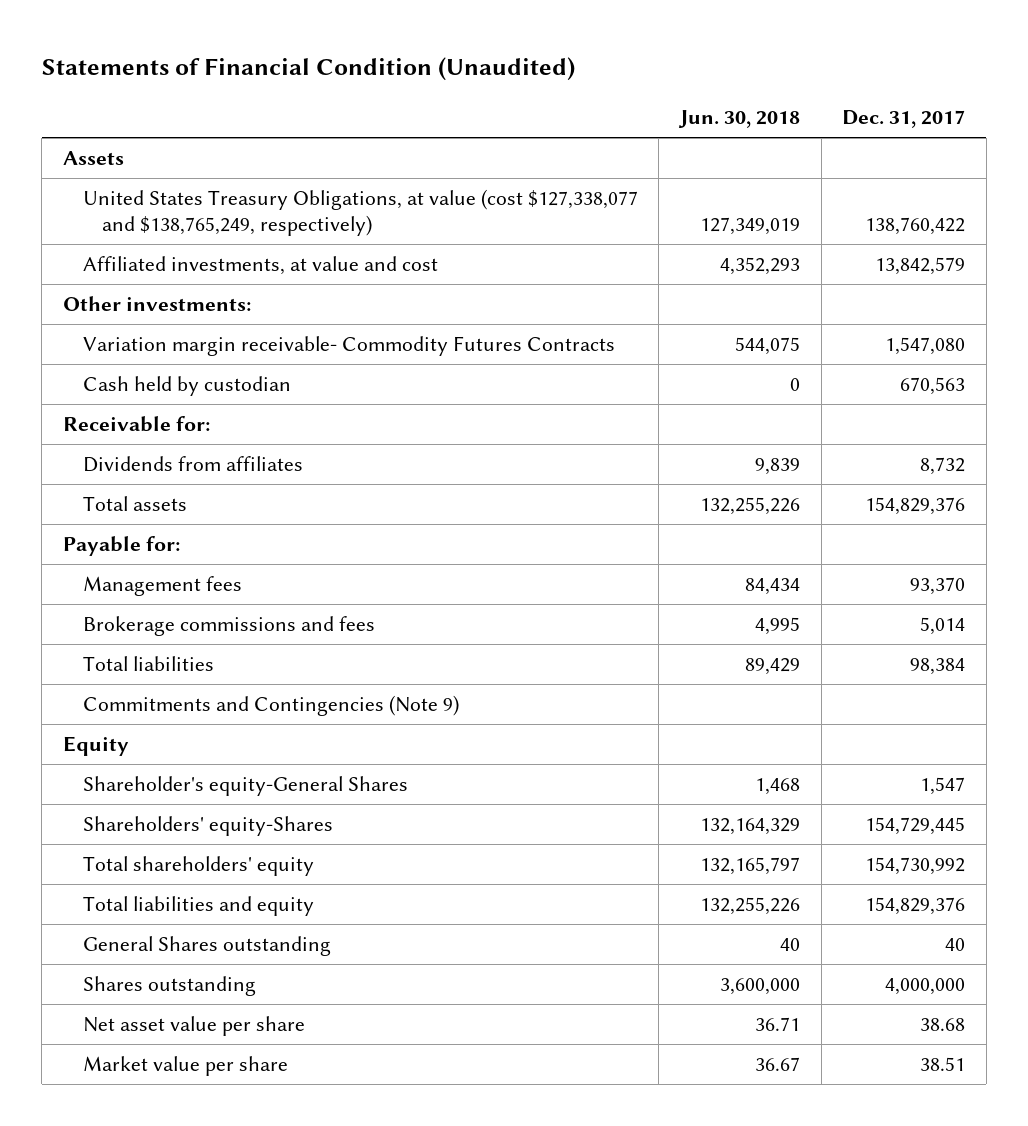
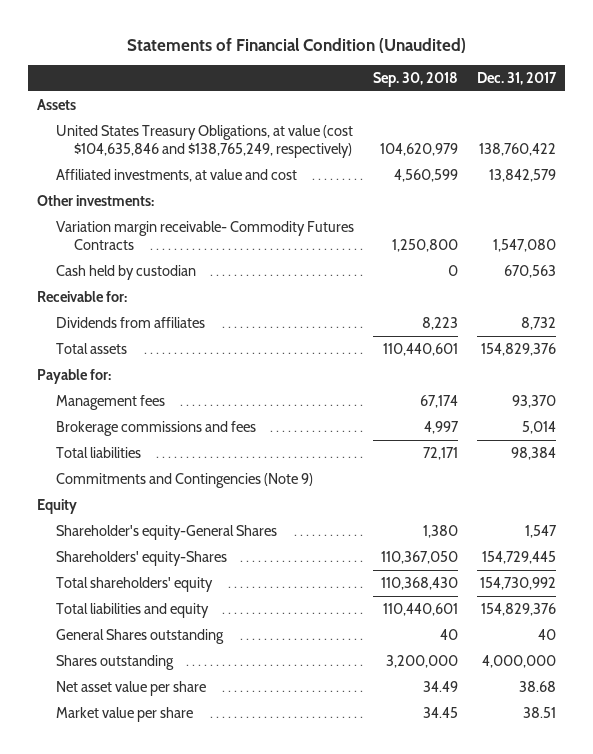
[677,110,800,129] Jun. 30, 2018 -> none
none -> [372,72,458,88] Sep. 30, 2018
[82,189,638,236] United States Treasury Obligations, at value (cost $127,338,077 and $138,765,249, respectively) -> [55,124,353,158] United States Treasury Obligations, at value (cost $104,635,846 and $138,765,249, respectively)

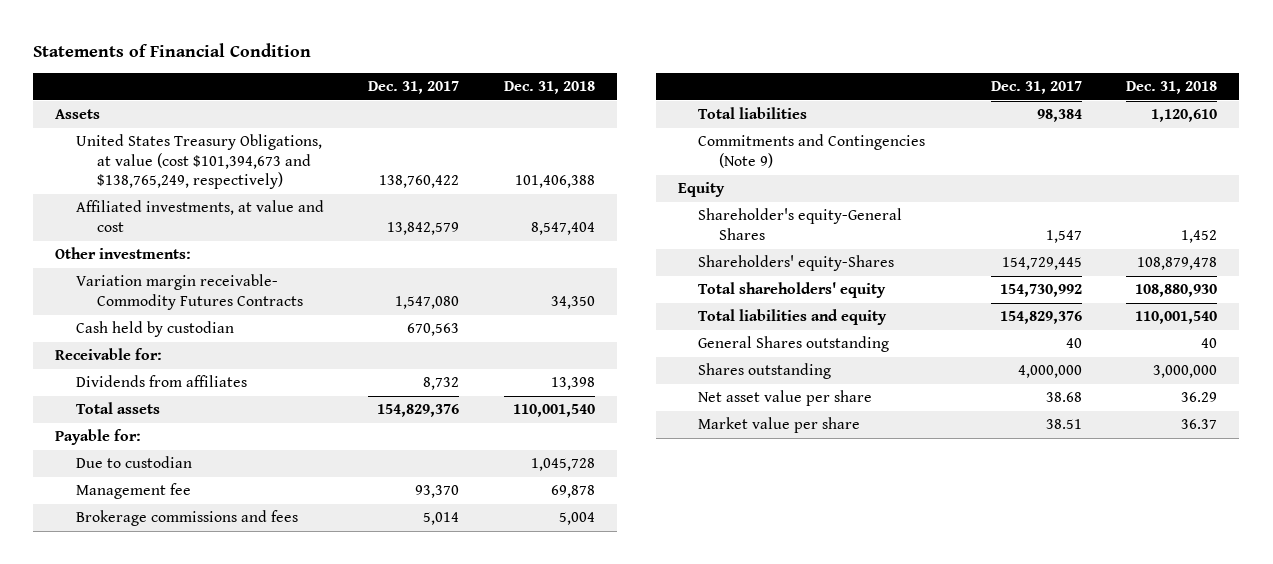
[126,37,466,53] Statements of Financial Condition (Unaudited) -> [33,43,312,58] Statements of Financial Condition
[372,72,458,88] Sep. 30, 2018 -> none
none -> [503,81,595,95] Dec. 31, 2018
[55,124,353,158] United States Treasury Obligations, at value (cost $104,635,846 and $138,765,249, respectively) -> [75,134,322,190] United States Treasury Obligations, at value (cost $101,394,673 and $138,765,249, respectively)
none -> [75,456,192,469] Due to custodian
[55,394,165,410] Management fees -> [75,483,191,500] Management fee

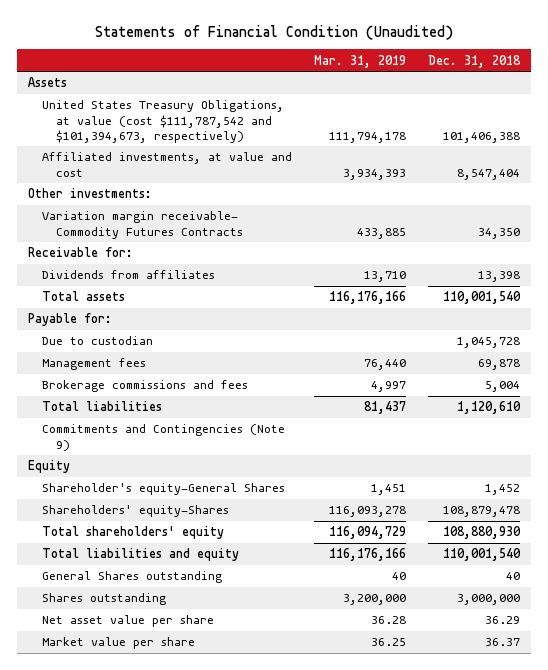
[33,43,312,58] Statements of Financial Condition -> [95,24,454,40] Statements of Financial Condition (Unaudited)
[368,81,460,95] Dec. 31, 2017 -> none
none -> [313,54,406,68] Mar. 31, 2019
[75,134,322,190] United States Treasury Obligations, at value (cost $101,394,673 and $138,765,249, respectively) -> [41,100,284,143] United States Treasury Obligations, at value (cost $111,787,542 and $101,394,673, respectively)
[75,321,234,338] Cash held by custodian -> none
[75,483,191,500] Management fee -> [41,358,146,371] Management fees

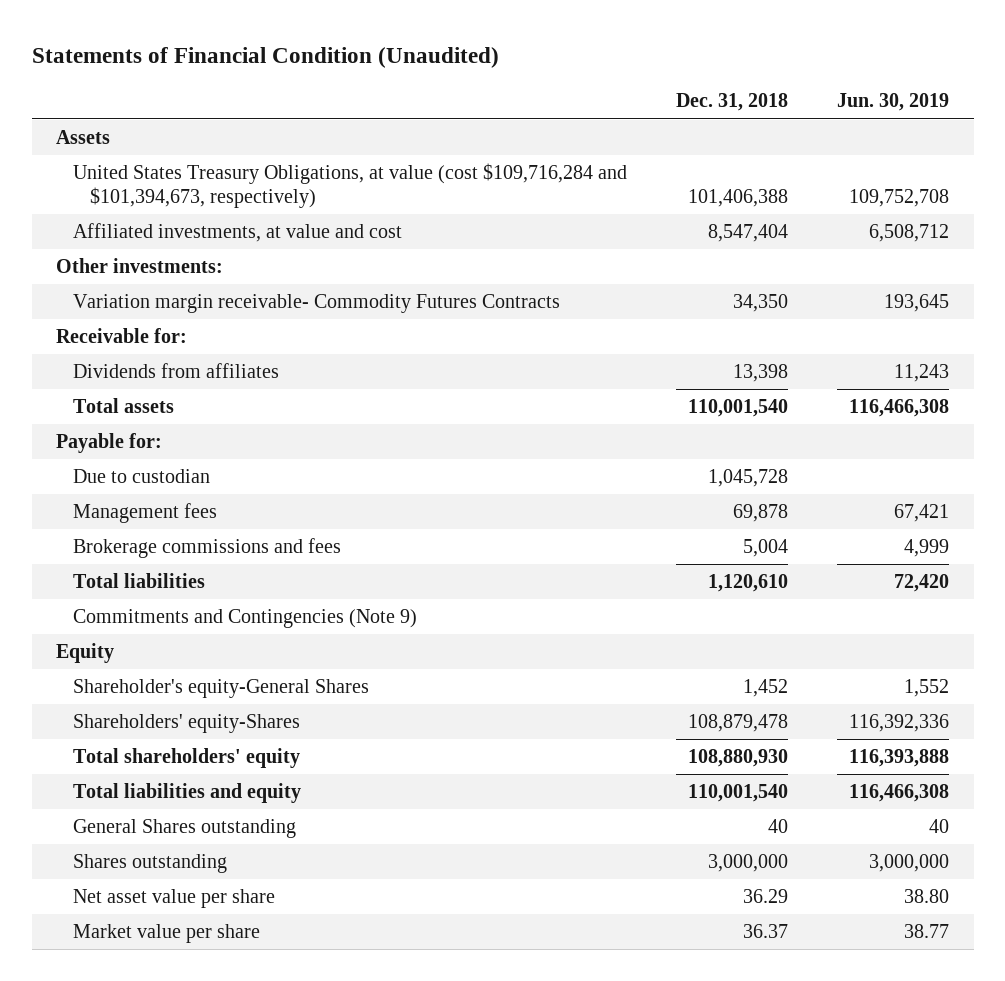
[313,54,406,68] Mar. 31, 2019 -> none
none -> [837,93,950,112] Jun. 30, 2019
[41,100,284,143] United States Treasury Obligations, at value (cost $111,787,542 and $101,394,673, respectively) -> [73,163,628,208] United States Treasury Obligations, at value (cost $109,716,284 and $101,394,673, respectively)

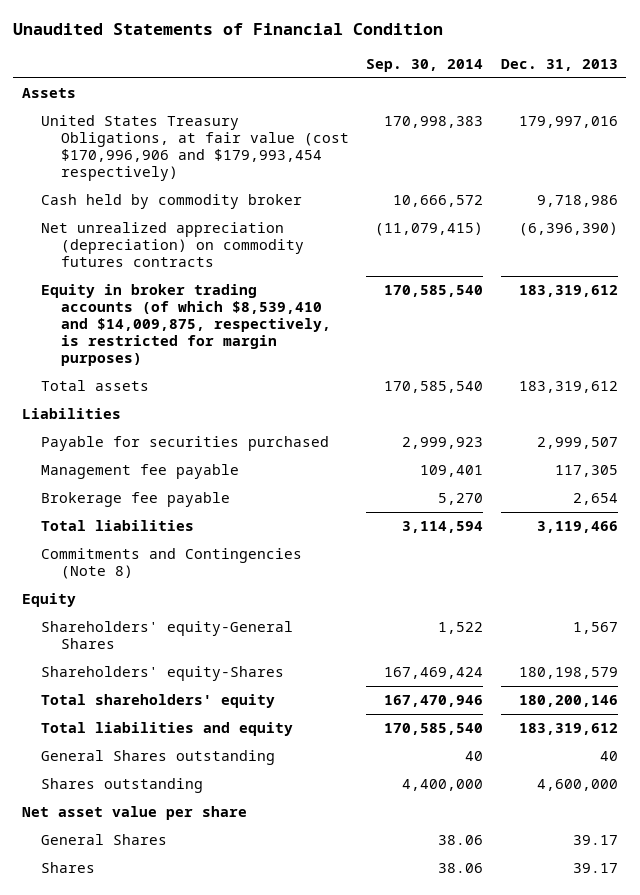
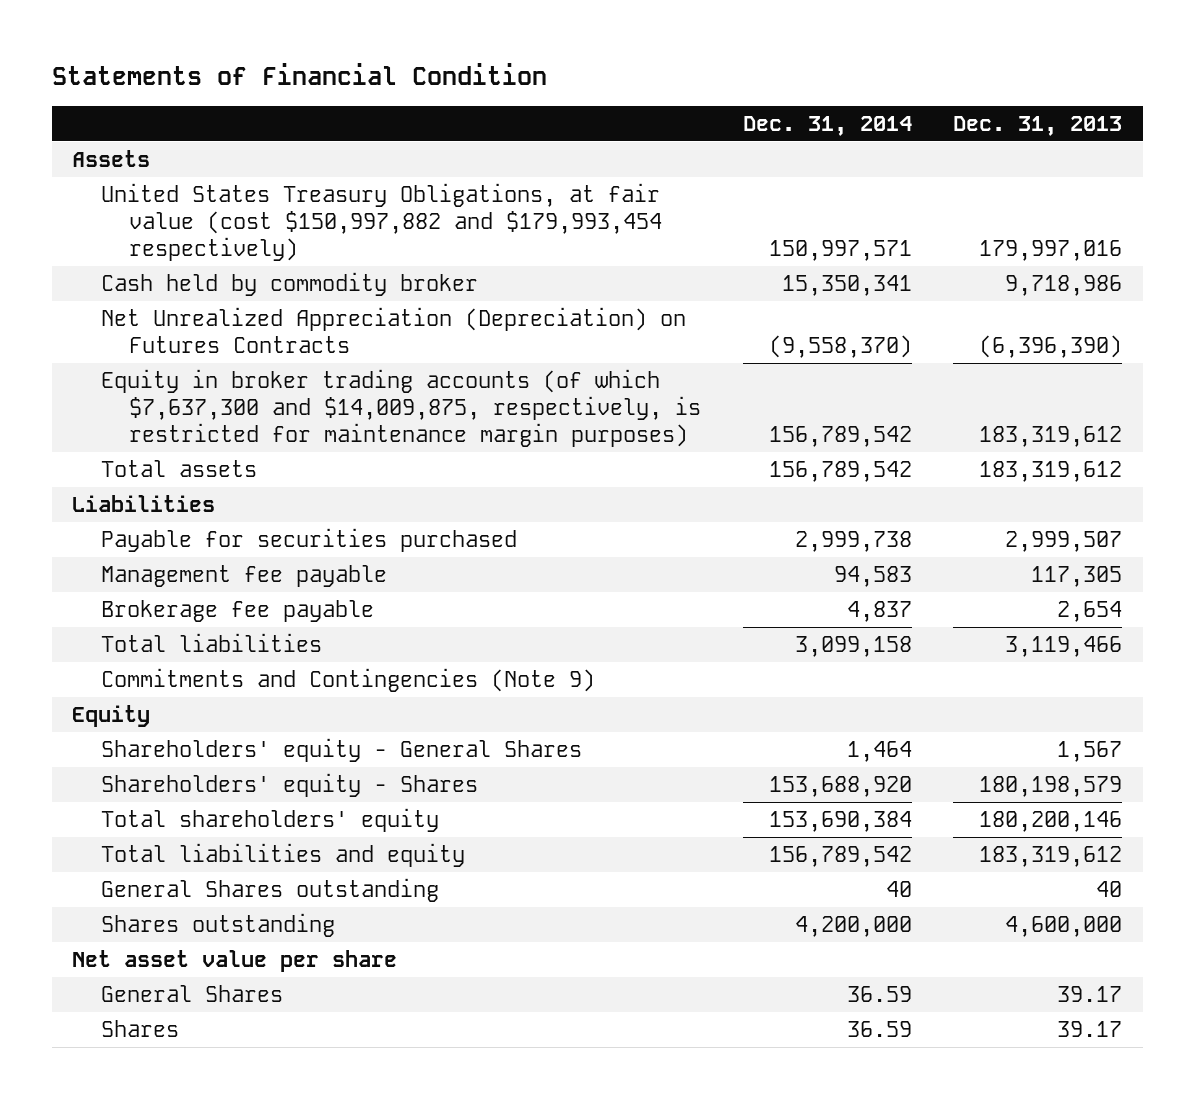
[13,23,444,36] Unaudited Statements of Financial Condition -> [51,62,547,85] Statements of Financial Condition
[366,58,484,72] Sep. 30, 2014 -> none
none -> [742,115,912,136] Dec. 31, 2014
[41,115,349,181] United States Treasury Obligations, at fair value (cost $170,996,906 and $179,993,454 respectively) -> [100,182,663,262] United States Treasury Obligations, at fair value (cost $150,997,882 and $179,993,454 respectively)
[41,222,304,267] Net unrealized appreciation (depreciation) on commodity futures contracts -> [100,306,686,353] Net Unrealized Appreciation (Depreciation) on Futures Contracts
[41,284,331,366] Equity in broker trading accounts (of which $8,539,410 and $14,009,875, respectively, is restricted for margin purposes) -> [100,368,702,448] Equity in broker trading accounts (of which $7,637,300 and $14,009,875, respectively, is restricted for maintenance margin purposes)
[41,548,303,580] Commitments and Contingencies (Note 8) -> [100,667,595,692] Commitments and Contingencies (Note 9)
[41,621,294,650] Shareholders' equity-General Shares -> [100,737,582,762] Shareholders' equity - General Shares
[41,666,285,682] Shareholders' equity-Shares -> [100,772,478,797] Shareholders' equity - Shares

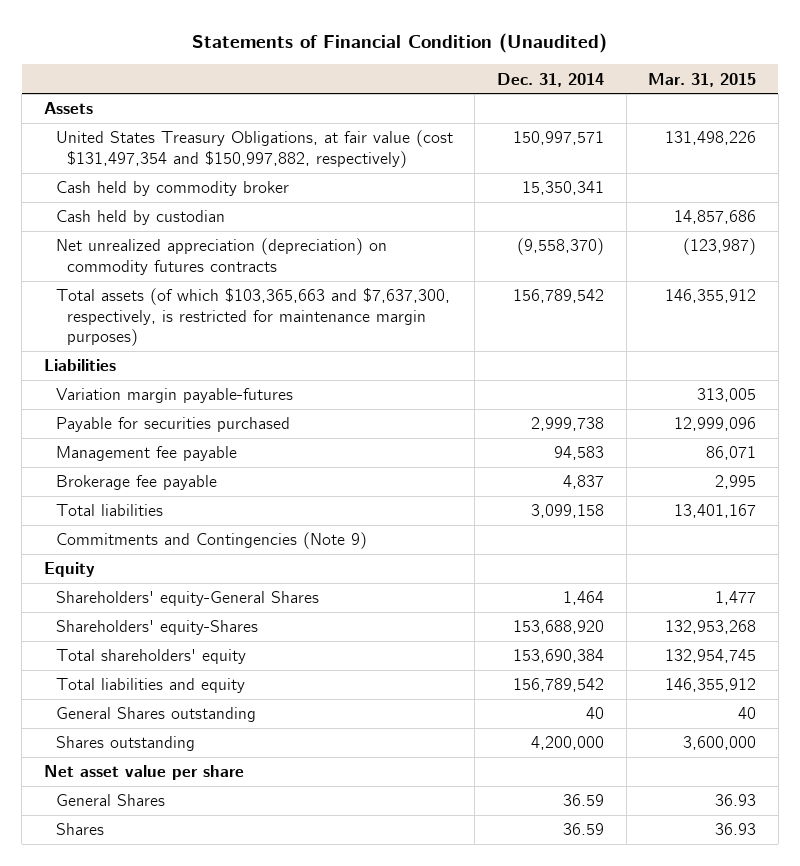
[51,62,547,85] Statements of Financial Condition -> [191,32,607,53] Statements of Financial Condition (Unaudited)
[953,115,1123,136] Dec. 31, 2013 -> none
none -> [648,72,757,87] Mar. 31, 2015
[100,182,663,262] United States Treasury Obligations, at fair value (cost $150,997,882 and $179,993,454 respectively) -> [55,130,453,168] United States Treasury Obligations, at fair value (cost $131,497,354 and $150,997,882, respectively)
[100,368,702,448] Equity in broker trading accounts (of which $7,637,300 and $14,009,875, respectively, is restricted for maintenance margin purposes) -> none
none -> [55,210,225,226] Cash held by custodian
[100,306,686,353] Net Unrealized Appreciation (Depreciation) on Futures Contracts -> [55,238,387,275] Net unrealized appreciation (depreciation) on commodity futures contracts
[100,459,257,477] Total assets -> [55,288,450,347] Total assets (of which $103,365,663 and $7,637,300, respectively, is restricted for maintenance margin purposes)
none -> [55,388,293,404] Variation margin payable-futures
[100,737,582,762] Shareholders' equity - General Shares -> [55,591,319,607] Shareholders' equity-General Shares
[100,772,478,797] Shareholders' equity - Shares -> [55,620,258,636] Shareholders' equity-Shares

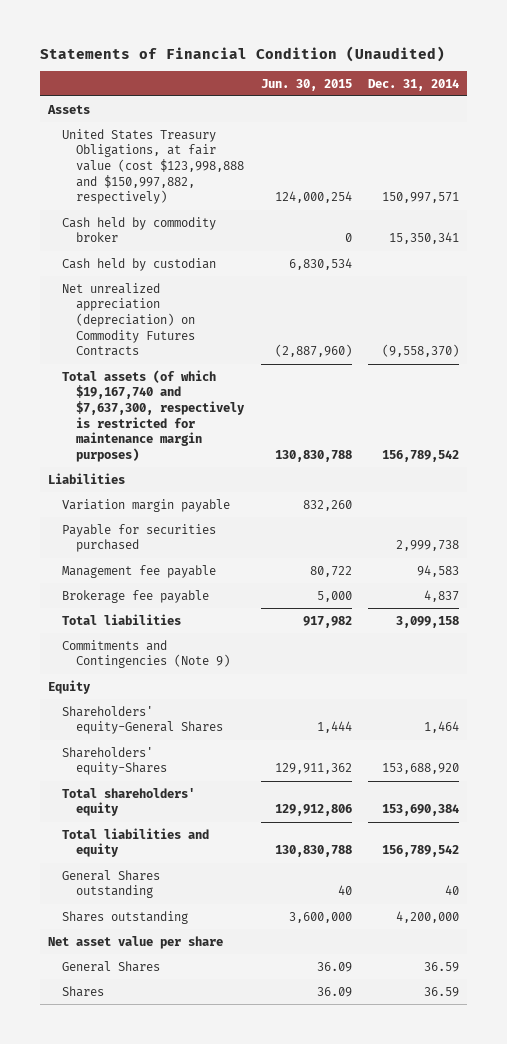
[648,72,757,87] Mar. 31, 2015 -> none
none -> [260,78,352,91] Jun. 30, 2015
[55,130,453,168] United States Treasury Obligations, at fair value (cost $131,497,354 and $150,997,882, respectively) -> [62,128,245,205] United States Treasury Obligations, at fair value (cost $123,998,888 and $150,997,882, respectively)
[55,238,387,275] Net unrealized appreciation (depreciation) on commodity futures contracts -> [62,282,196,357] Net unrealized appreciation (depreciation) on Commodity Futures Contracts
[55,288,450,347] Total assets (of which $103,365,663 and $7,637,300, respectively, is restricted for maintenance margin purposes) -> [62,369,246,462] Total assets (of which $19,167,740 and $7,637,300, respectively is restricted for maintenance margin purposes)
[55,388,293,404] Variation margin payable-futures -> [62,498,231,512] Variation margin payable

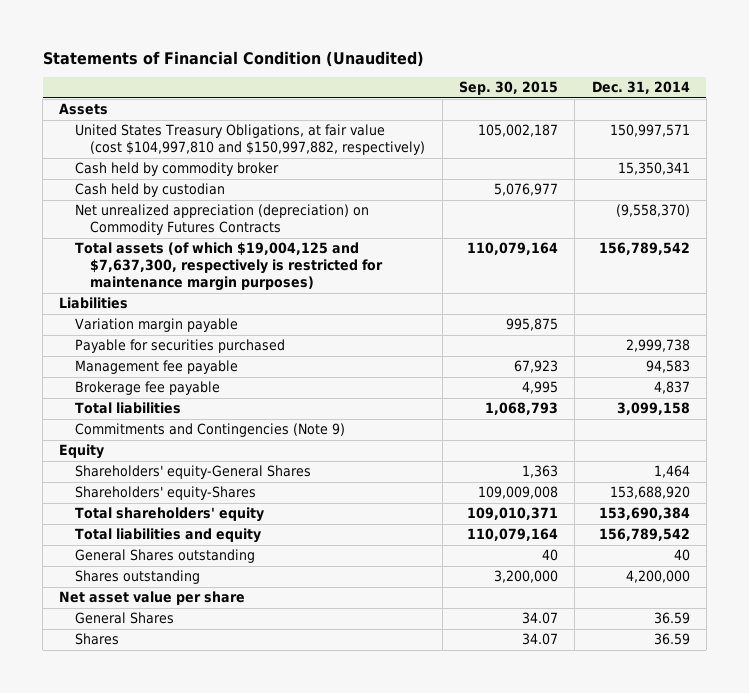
[260,78,352,91] Jun. 30, 2015 -> none
none -> [458,81,558,96] Sep. 30, 2015
[62,128,245,205] United States Treasury Obligations, at fair value (cost $123,998,888 and $150,997,882, respectively) -> [74,124,426,156] United States Treasury Obligations, at fair value (cost $104,997,810 and $150,997,882, respectively)
[62,369,246,462] Total assets (of which $19,167,740 and $7,637,300, respectively is restricted for maintenance margin purposes) -> [74,242,384,292] Total assets (of which $19,004,125 and $7,637,300, respectively is restricted for maintenance margin purposes)

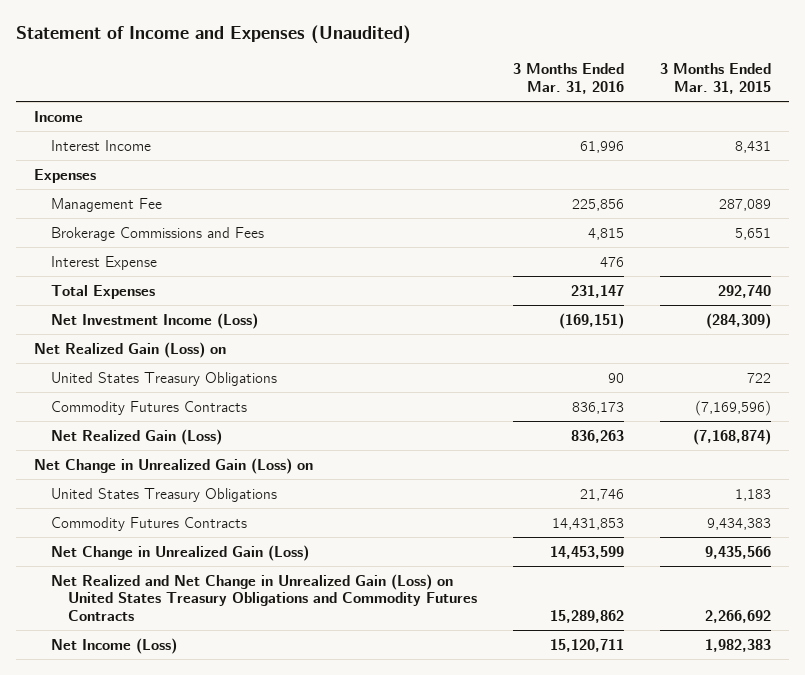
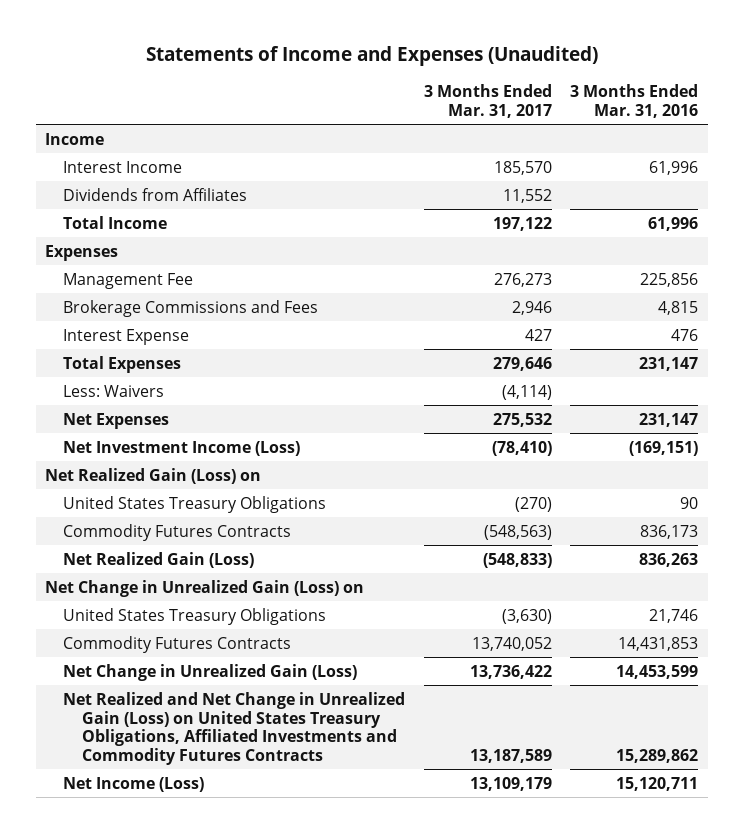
[15,25,411,45] Statement of Income and Expenses (Unaudited) -> [145,46,598,67] Statements of Income and Expenses (Unaudited)
[660,63,772,94] 3 Months Ended Mar. 31, 2015 -> none
none -> [423,84,552,118] 3 Months Ended Mar. 31, 2017
none -> [63,187,248,201] Dividends from Affiliates
none -> [63,215,168,229] Total Income
none -> [63,384,165,397] Less: Waivers
none -> [63,412,170,429] Net Expenses
[50,573,477,621] Net Realized and Net Change in Unrealized Gain (Loss) on United States Treasury Obligations and Commodity Futures Contracts -> [63,691,406,765] Net Realized and Net Change in Unrealized Gain (Loss) on United States Treasury Obligations, Affiliated Investments and Commodity Futures Contracts

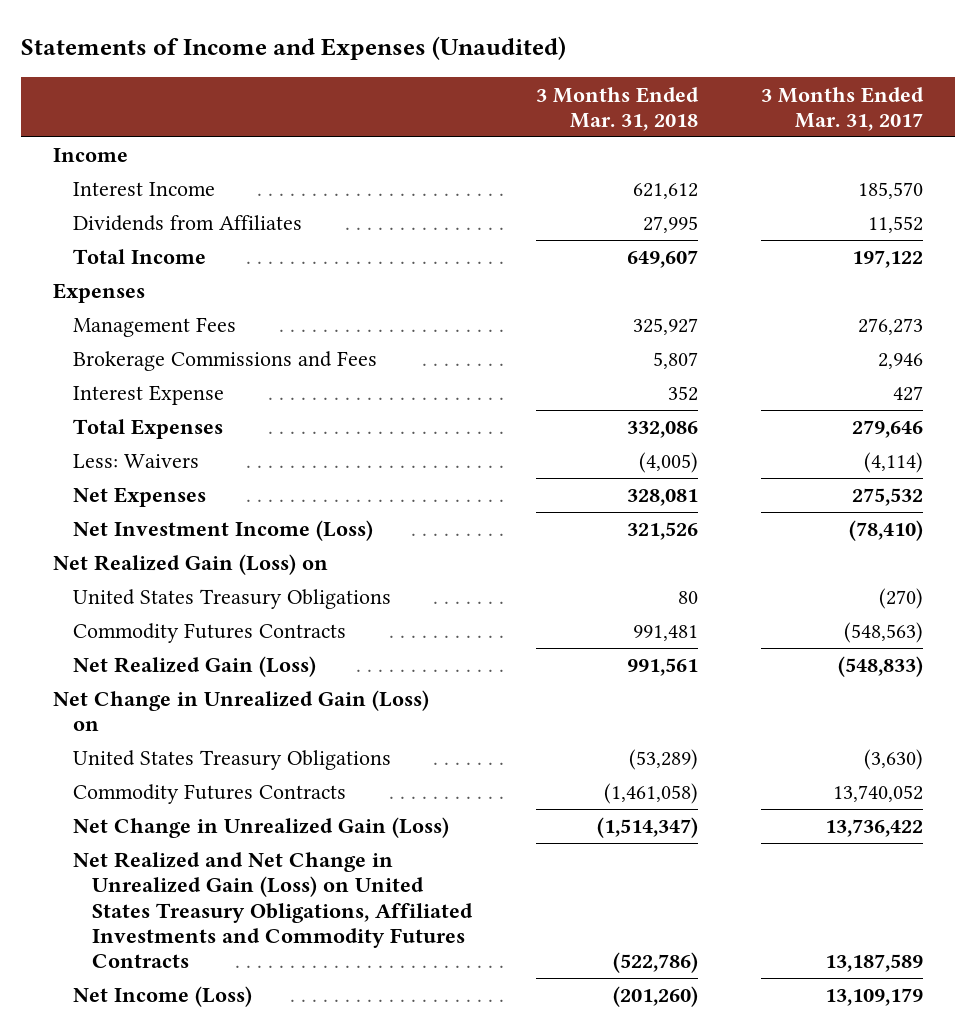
[570,84,699,118] 3 Months Ended Mar. 31, 2016 -> none
none -> [535,86,699,131] 3 Months Ended Mar. 31, 2018
[63,272,194,289] Management Fee -> [72,317,236,338] Management Fees

